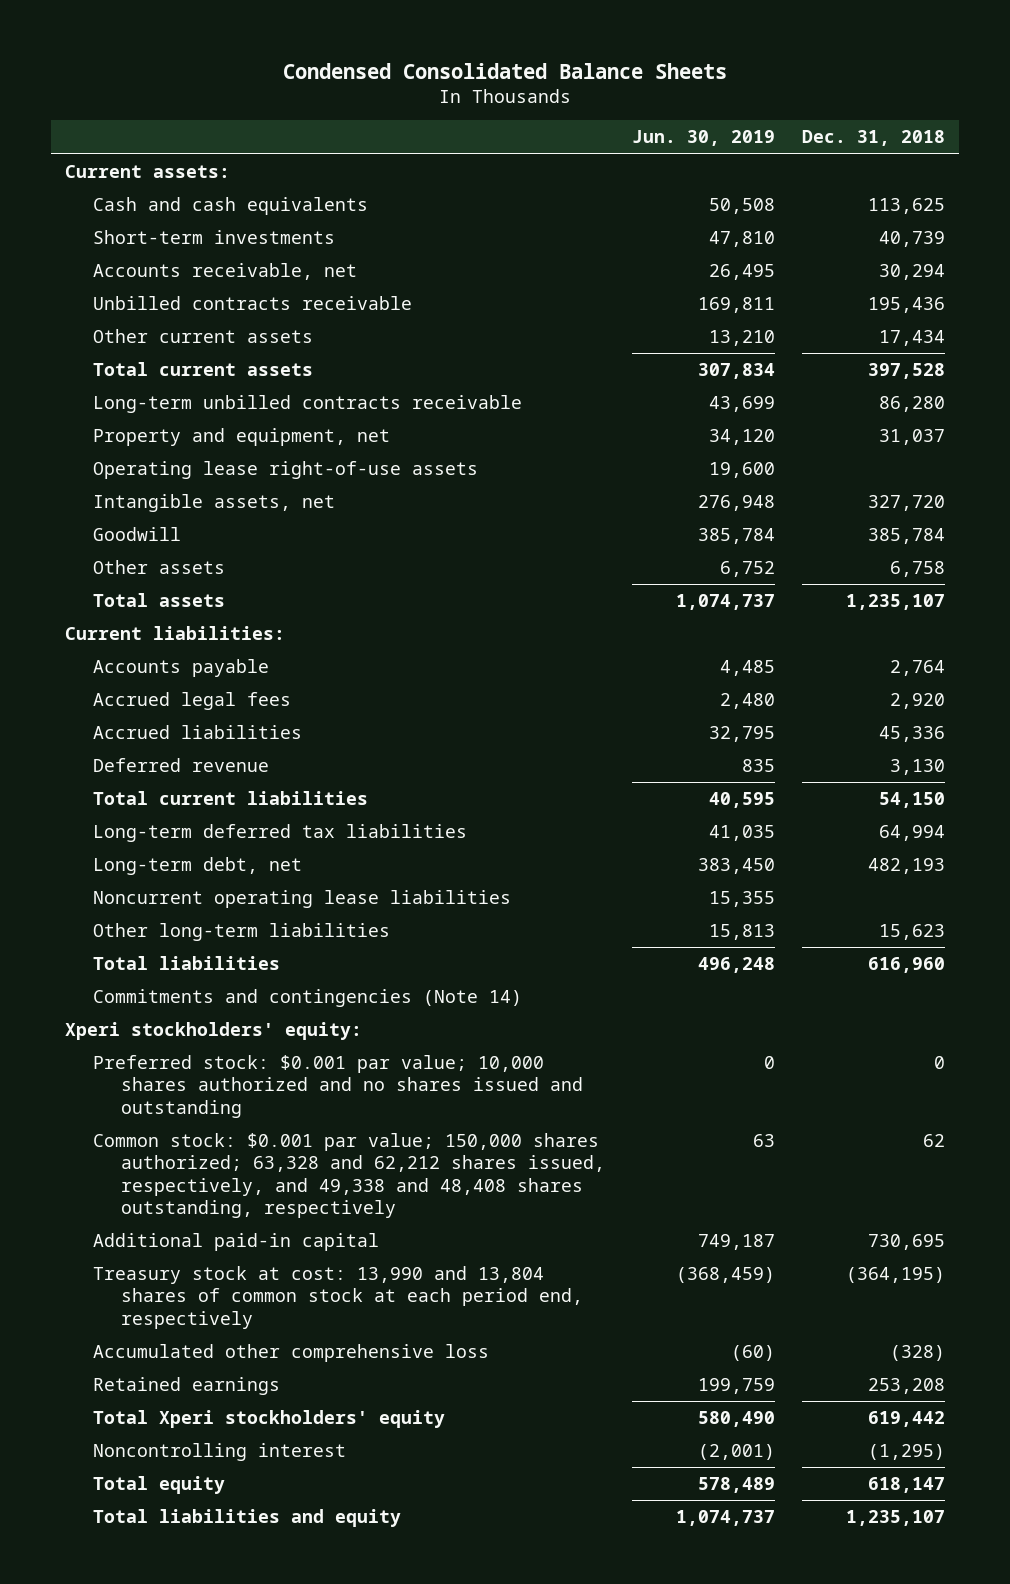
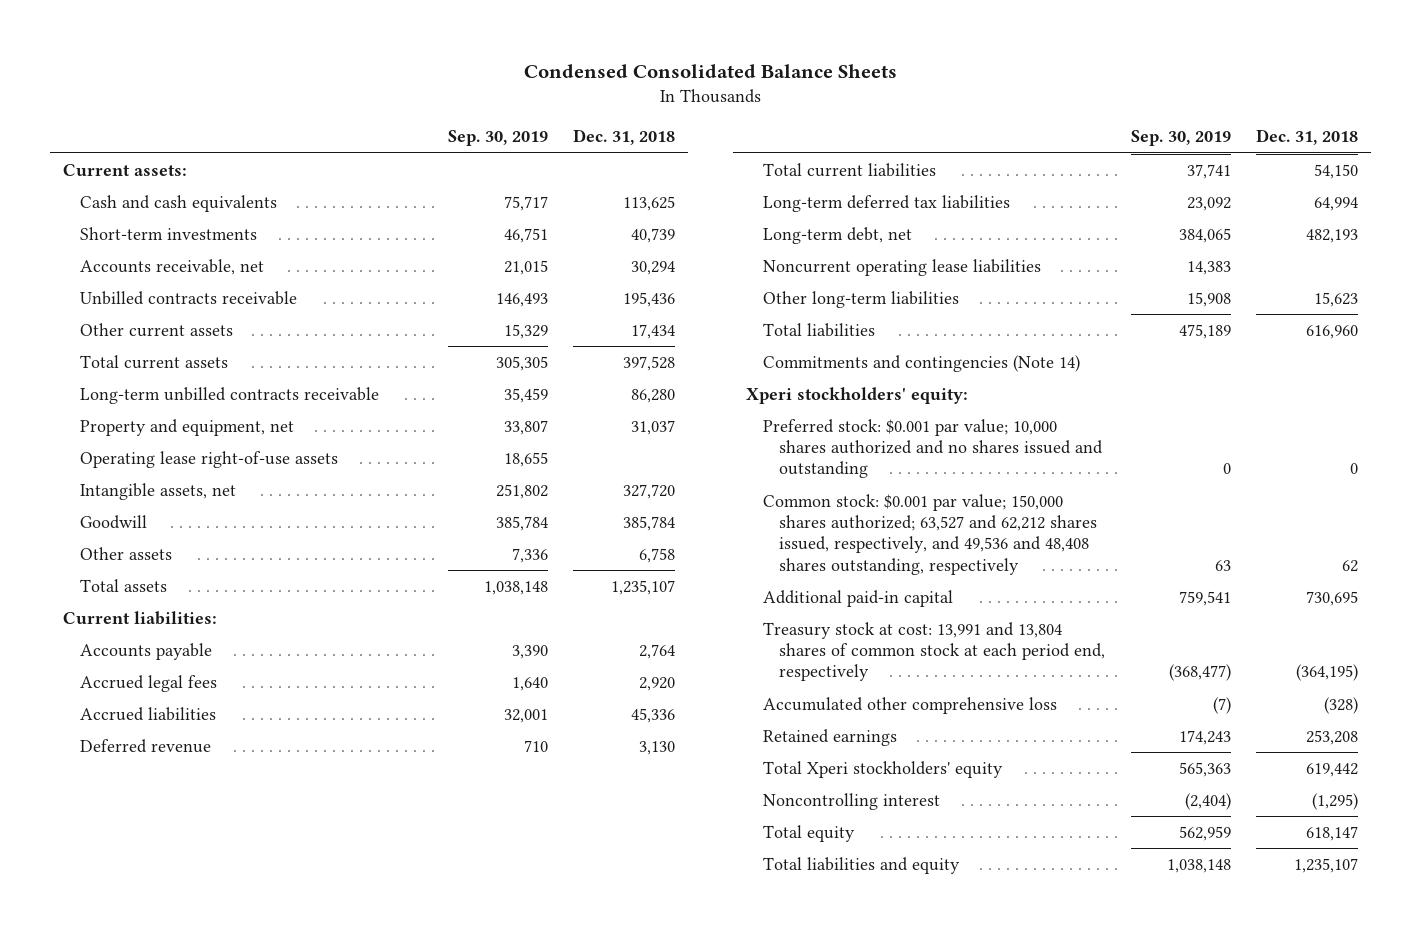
[631,130,775,147] Jun. 30, 2019 -> none
none -> [447,130,548,147] Sep. 30, 2019
[92,1132,605,1219] Common stock: $0.001 par value; 150,000 shares authorized; 63,328 and 62,212 shares issued, respectively, and 49,338 and 48,408 shares outstanding, respectively -> [762,494,1098,575] Common stock: $0.001 par value; 150,000 shares authorized; 63,527 and 62,212 shares issued, respectively, and 49,536 and 48,408 shares outstanding, respectively
[92,1265,583,1329] Treasury stock at cost: 13,990 and 13,804 shares of common stock at each period end, respectively -> [762,622,1106,682] Treasury stock at cost: 13,991 and 13,804 shares of common stock at each period end, respectively

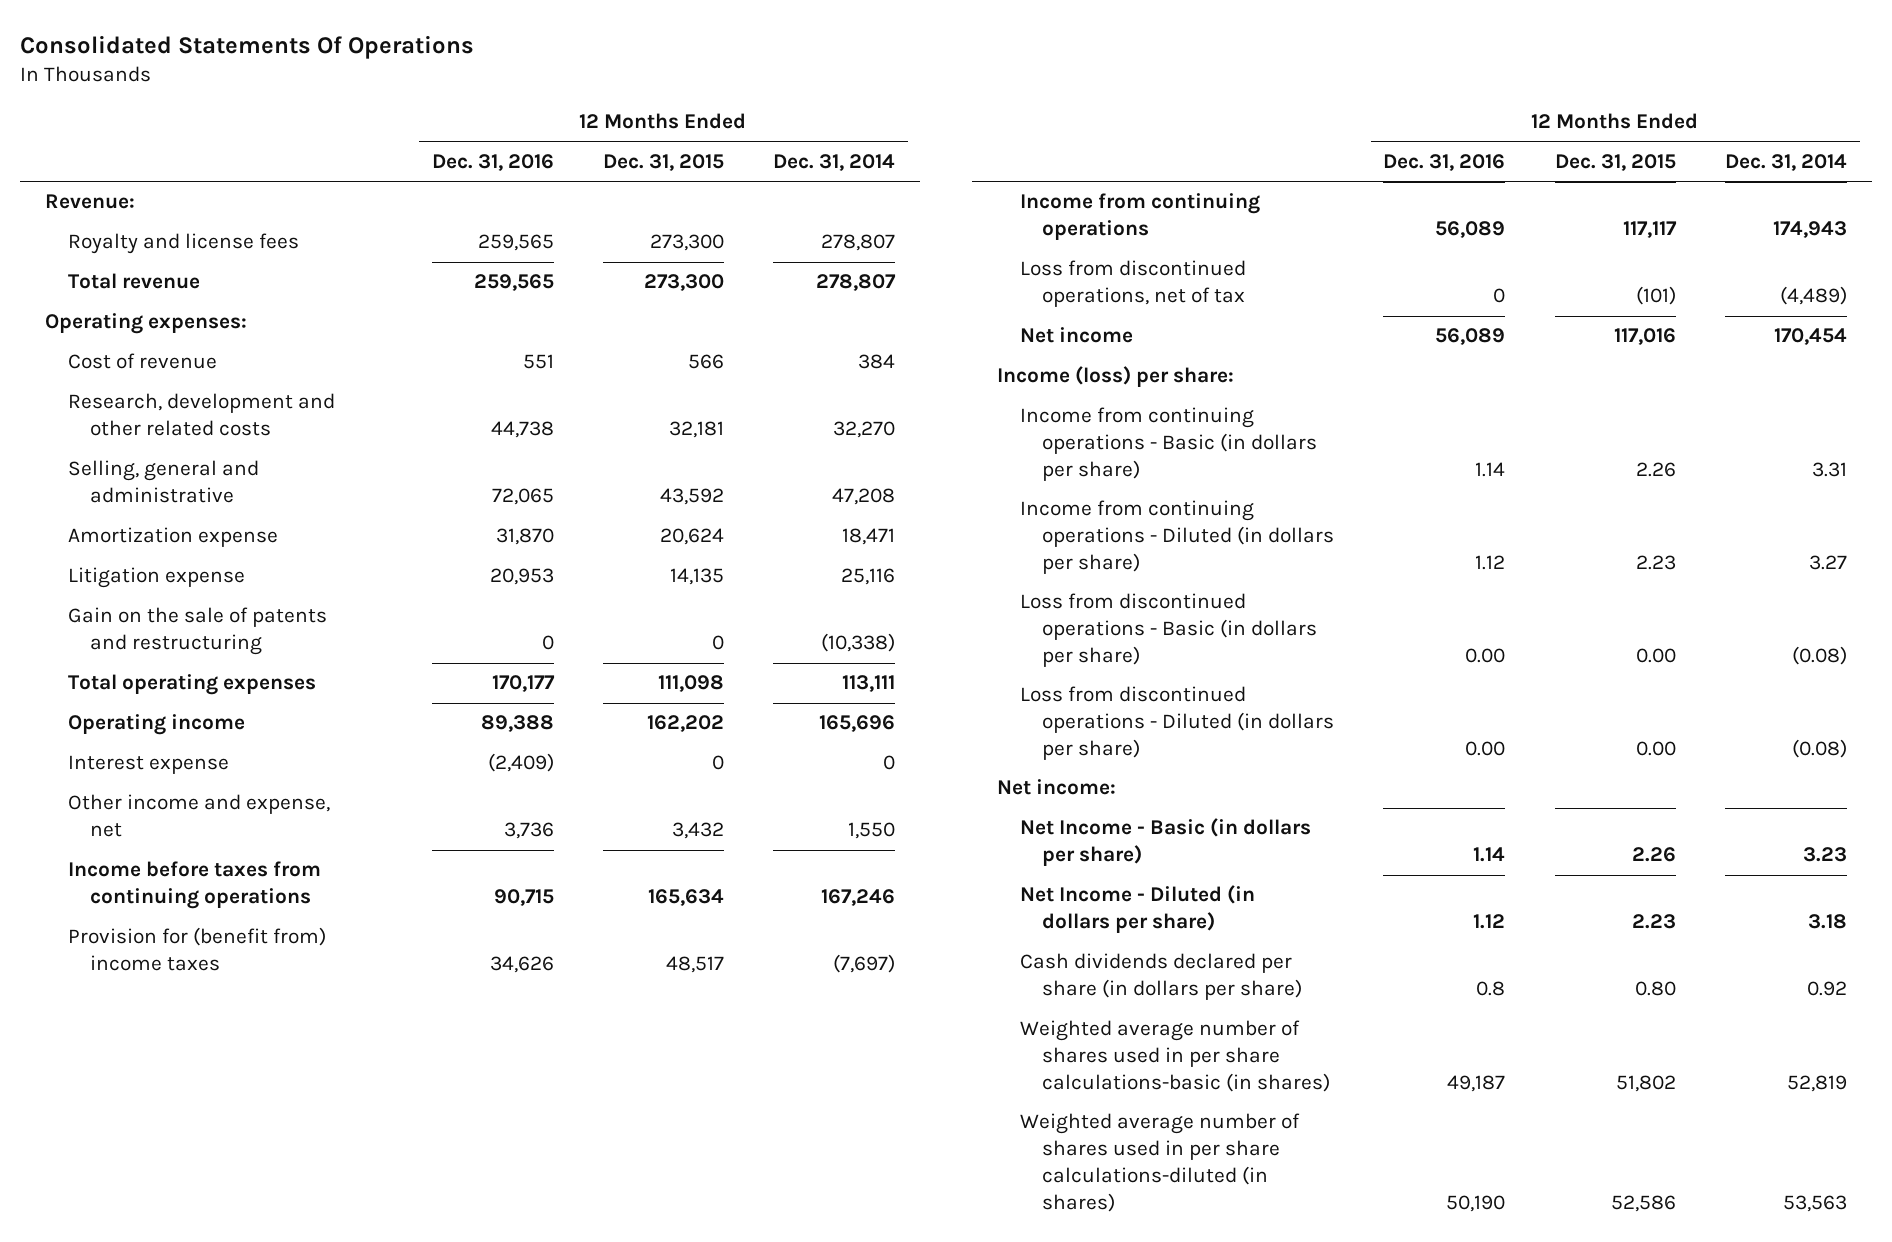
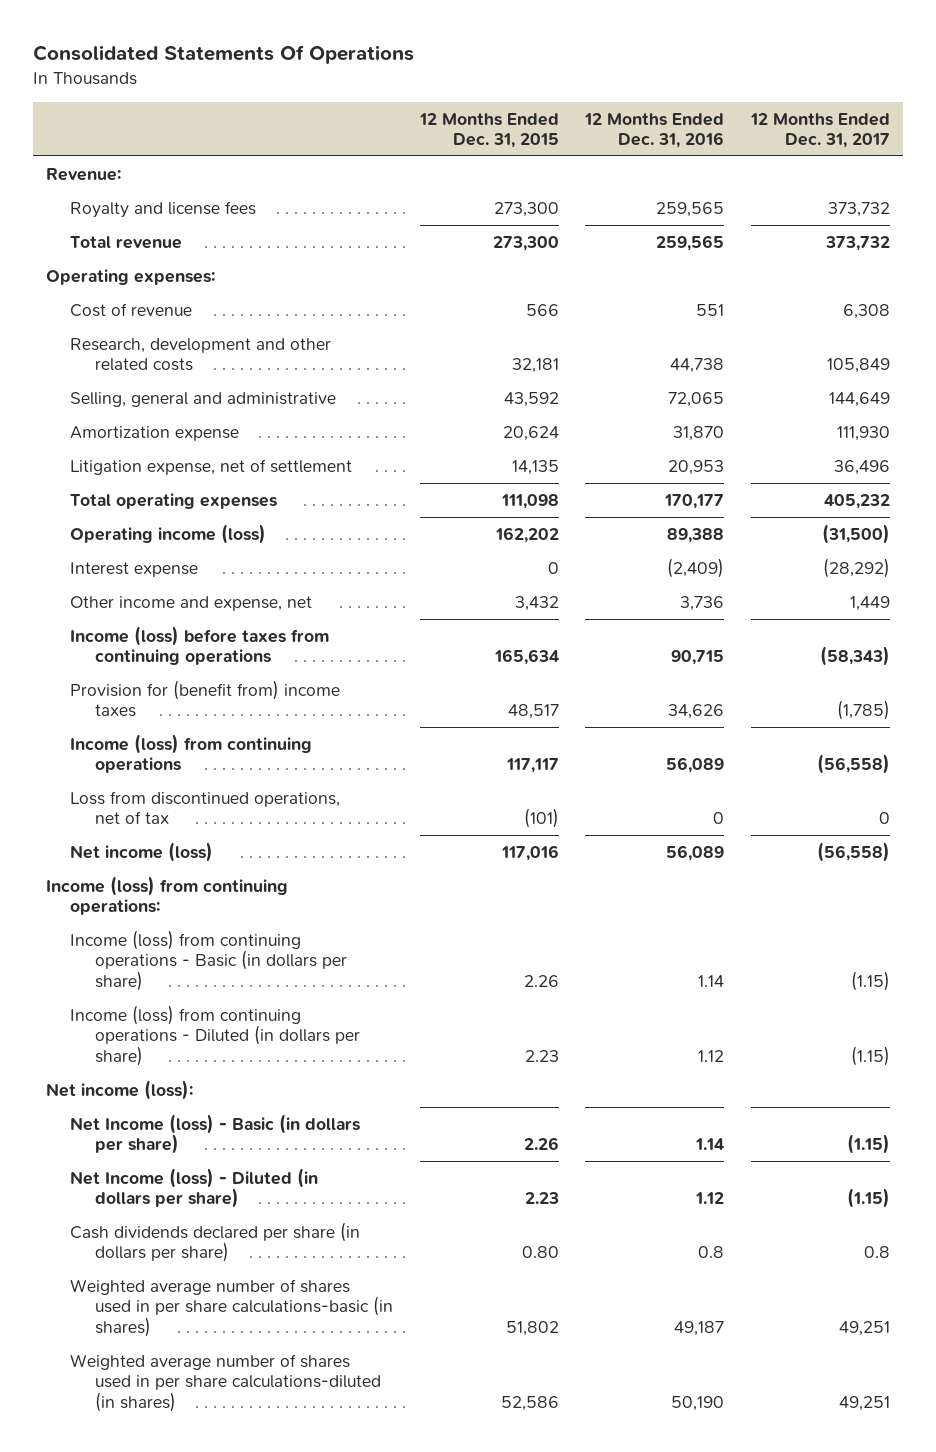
[773,153,896,171] Dec. 31, 2014 -> none
none -> [749,112,890,149] 12 Months Ended Dec. 31, 2017
[67,607,327,656] Gain on the sale of patents and restructuring -> none
[67,567,245,589] Litigation expense -> [70,458,353,475] Litigation expense, net of settlement
[67,714,245,736] Operating income -> [70,523,267,544] Operating income (loss)
[67,861,321,910] Income before taxes from continuing operations -> [70,625,330,666] Income (loss) before taxes from continuing operations
[1019,193,1260,241] Income from continuing operations -> [70,733,313,774] Income (loss) from continuing operations
[996,366,1234,388] Income (loss) per share: -> none
[1019,593,1318,668] Loss from discontinued operations - Basic (in dollars per share) -> none
[1019,686,1335,761] Loss from discontinued operations - Diluted (in dollars per share) -> none
[1019,327,1133,344] Net income -> [70,841,214,862] Net income (loss)
none -> [45,875,288,916] Income (loss) from continuing operations:
[1019,407,1318,482] Income from continuing operations - Basic (in dollars per share) -> [70,929,347,991] Income (loss) from continuing operations - Basic (in dollars per share)
[1019,500,1335,575] Income from continuing operations - Diluted (in dollars per share) -> [70,1004,360,1066] Income (loss) from continuing operations - Diluted (in dollars per share)
[996,779,1116,796] Net income: -> [45,1079,193,1100] Net income (loss):
[1019,818,1311,867] Net Income - Basic (in dollars per share) -> [70,1113,361,1155] Net Income (loss) - Basic (in dollars per share)
[1019,885,1255,934] Net Income - Diluted (in dollars per share) -> [70,1167,319,1209] Net Income (loss) - Diluted (in dollars per share)

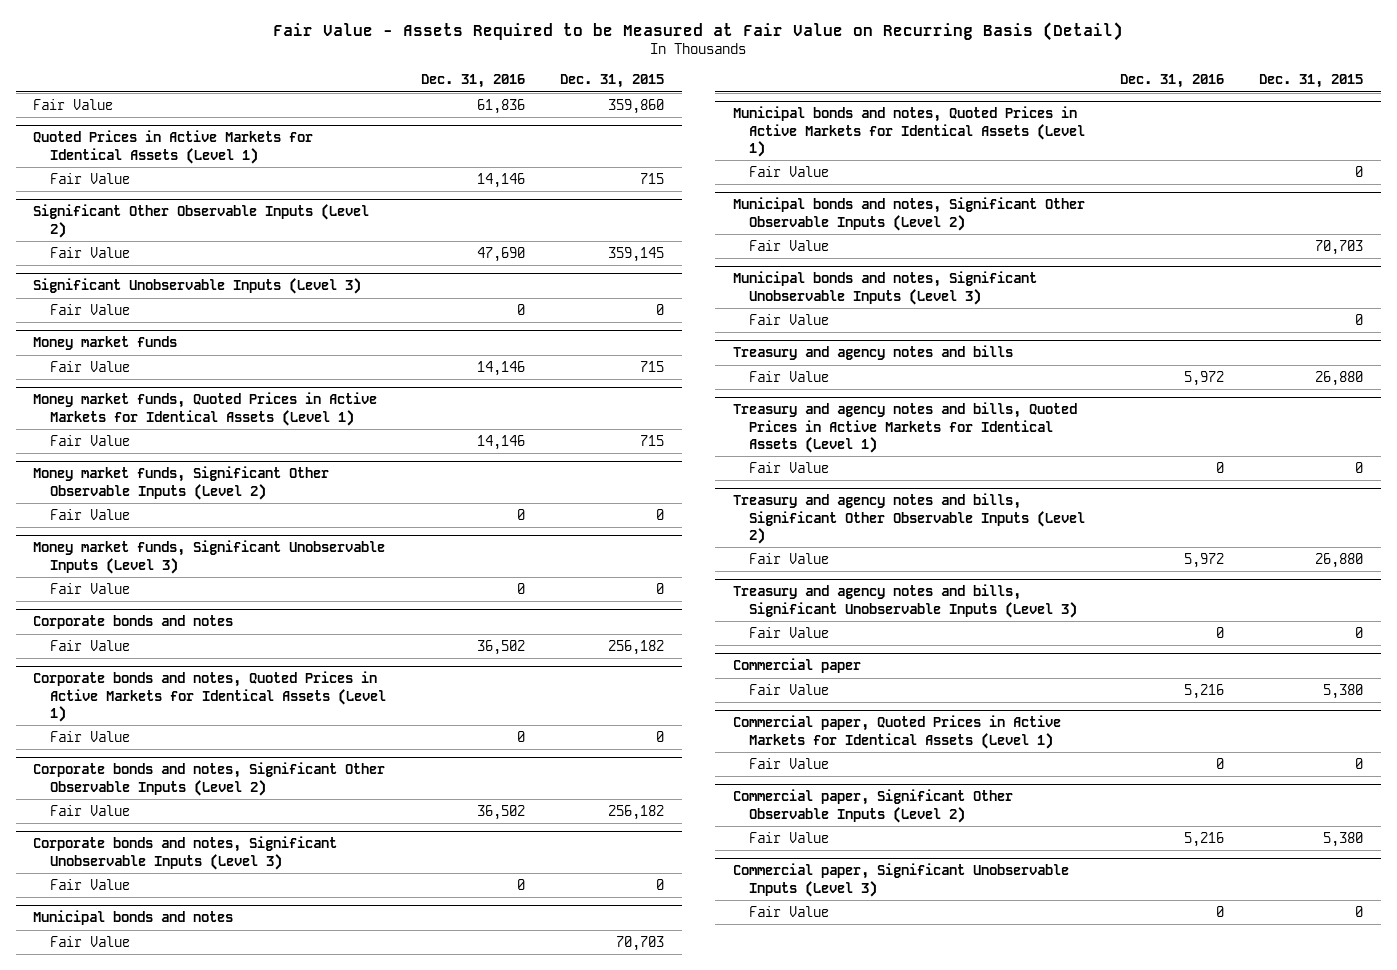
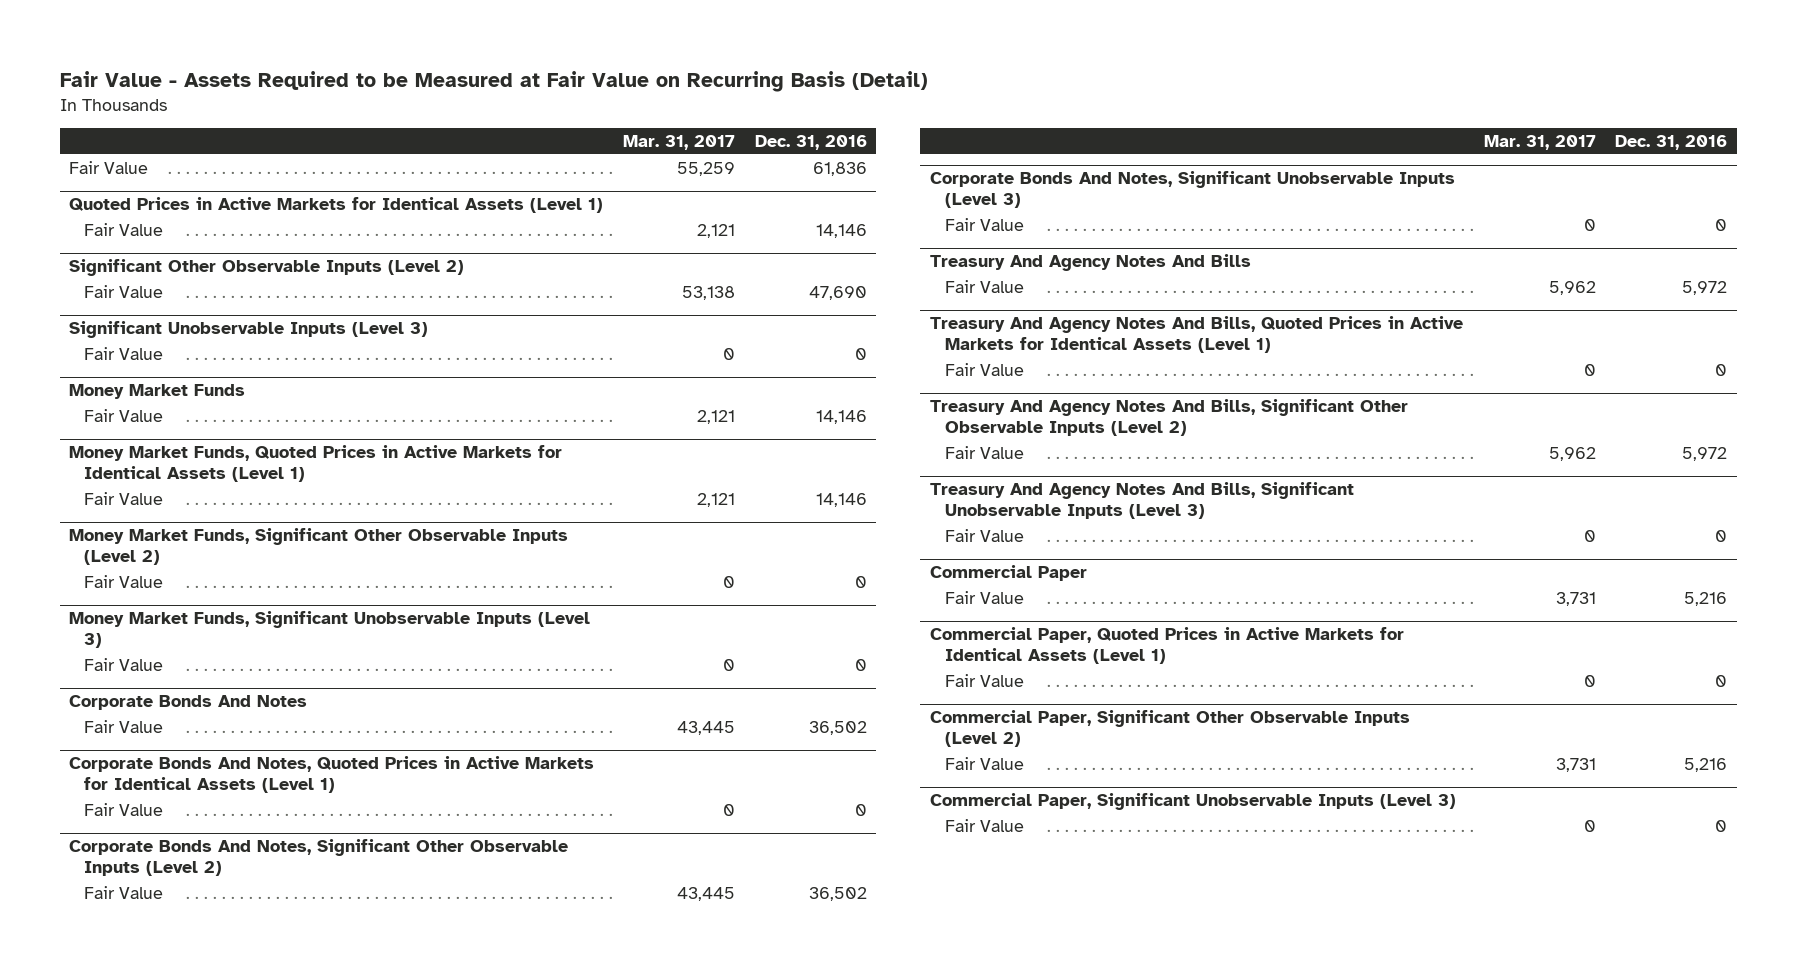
[560,74,665,89] Dec. 31, 2015 -> none
none -> [622,135,735,151] Mar. 31, 2017
[33,336,178,351] Money market funds -> [69,384,246,400] Money Market Funds
[33,392,378,426] Money market funds, Quoted Prices in Active Markets for Identical Assets (Level 1) -> [69,445,563,482] Money Market Funds, Quoted Prices in Active Markets for Identical Assets (Level 1)
[33,466,330,500] Money market funds, Significant Other Observable Inputs (Level 2) -> [69,528,569,565] Money Market Funds, Significant Other Observable Inputs (Level 2)
[33,540,386,574] Money market funds, Significant Unobservable Inputs (Level 3) -> [69,611,591,648] Money Market Funds, Significant Unobservable Inputs (Level 3)
[33,615,234,630] Corporate bonds and notes -> [69,695,308,711] Corporate Bonds And Notes
[33,671,386,722] Corporate bonds and notes, Quoted Prices in Active Markets for Identical Assets (Level 1) -> [69,756,595,793] Corporate Bonds And Notes, Quoted Prices in Active Markets for Identical Assets (Level 1)
[33,762,386,796] Corporate bonds and notes, Significant Other Observable Inputs (Level 2) -> [69,839,569,876] Corporate Bonds And Notes, Significant Other Observable Inputs (Level 2)
[33,836,338,870] Corporate bonds and notes, Significant Unobservable Inputs (Level 3) -> [930,171,1456,208] Corporate Bonds And Notes, Significant Unobservable Inputs (Level 3)
[33,910,234,926] Municipal bonds and notes -> none
[49,935,130,947] Fair Value -> none
[732,106,1085,157] Municipal bonds and notes, Quoted Prices in Active Markets for Identical Assets (Level 1) -> none
[748,165,829,177] Fair Value -> none
[732,197,1085,231] Municipal bonds and notes, Significant Other Observable Inputs (Level 2) -> none
[748,239,829,251] Fair Value -> none
[732,271,1037,305] Municipal bonds and notes, Significant Unobservable Inputs (Level 3) -> none
[748,313,829,325] Fair Value -> none
[732,345,1013,361] Treasury and agency notes and bills -> [930,254,1252,272] Treasury And Agency Notes And Bills
[732,402,1077,453] Treasury and agency notes and bills, Quoted Prices in Active Markets for Identical Assets (Level 1) -> [930,316,1464,353] Treasury And Agency Notes And Bills, Quoted Prices in Active Markets for Identical Assets (Level 1)
[732,493,1085,544] Treasury and agency notes and bills, Significant Other Observable Inputs (Level 2) -> [930,399,1409,436] Treasury And Agency Notes And Bills, Significant Other Observable Inputs (Level 2)
[732,584,1077,618] Treasury and agency notes and bills, Significant Unobservable Inputs (Level 3) -> [930,482,1355,519] Treasury And Agency Notes And Bills, Significant Unobservable Inputs (Level 3)
[732,658,861,674] Commercial paper -> [930,565,1088,582] Commercial Paper
[732,715,1061,749] Commercial paper, Quoted Prices in Active Markets for Identical Assets (Level 1) -> [930,627,1405,664] Commercial Paper, Quoted Prices in Active Markets for Identical Assets (Level 1)
[732,789,1013,823] Commercial paper, Significant Other Observable Inputs (Level 2) -> [930,710,1411,747] Commercial Paper, Significant Other Observable Inputs (Level 2)
[732,863,1069,897] Commercial paper, Significant Unobservable Inputs (Level 3) -> [930,793,1457,811] Commercial Paper, Significant Unobservable Inputs (Level 3)

